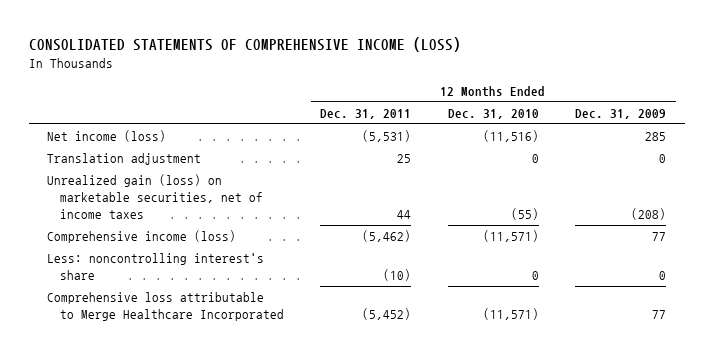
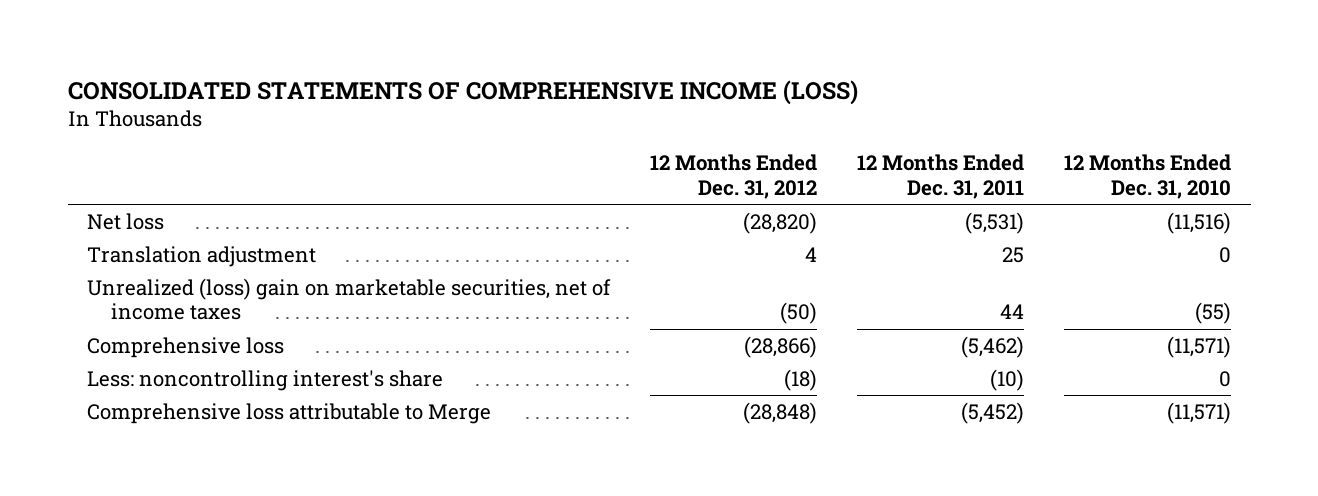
[575,109,667,120] Dec. 31, 2009 -> none
none -> [650,154,818,200] 12 Months Ended Dec. 31, 2012
[46,130,166,143] Net income (loss) -> [87,212,165,230] Net loss
[46,174,263,220] Unrealized gain (loss) on marketable securities, net of income taxes -> [87,277,612,321] Unrealized (loss) gain on marketable securities, net of income taxes
[46,230,236,244] Comprehensive income (loss) -> [87,336,285,358] Comprehensive loss
[46,292,284,322] Comprehensive loss attributable to Merge Healthcare Incorporated -> [87,402,492,424] Comprehensive loss attributable to Merge

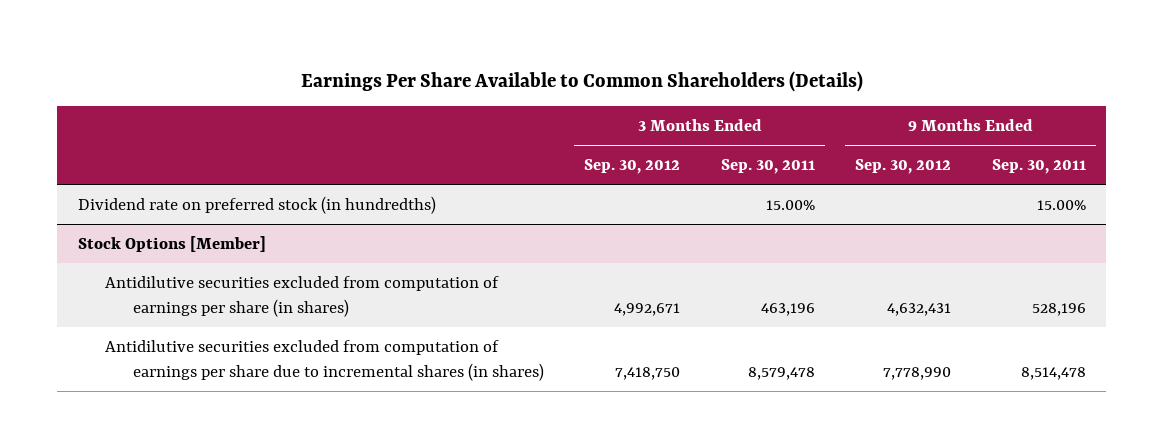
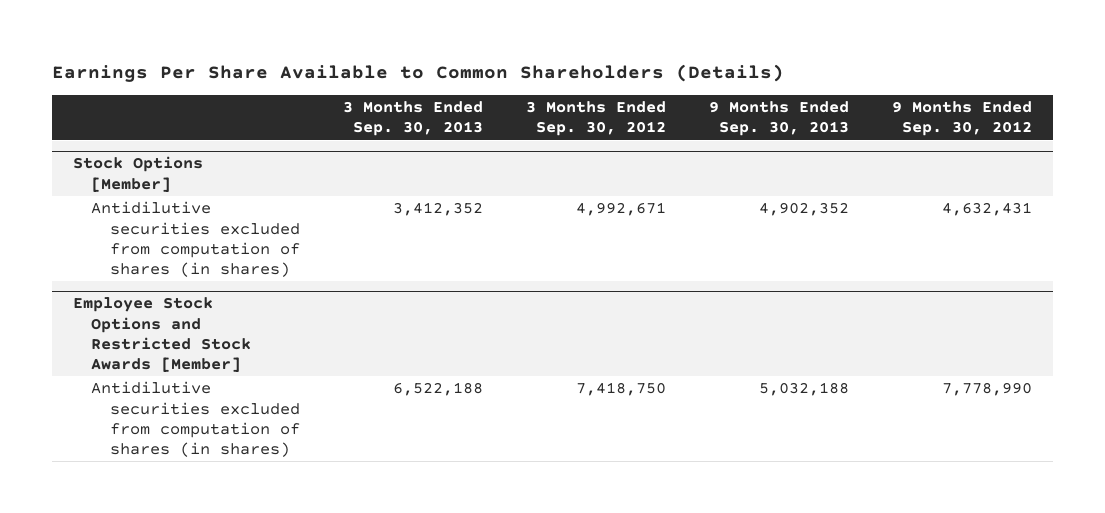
[720,159,815,175] Sep. 30, 2011 -> none
[991,159,1086,175] Sep. 30, 2011 -> none
none -> [342,101,483,137] 3 Months Ended Sep. 30, 2013
none -> [708,101,849,137] 9 Months Ended Sep. 30, 2013
[77,195,436,214] Dividend rate on preferred stock (in hundredths) -> none
[105,275,500,317] Antidilutive securities excluded from computation of earnings per share (in shares) -> [91,201,300,277] Antidilutive securities excluded from computation of shares (in shares)
none -> [73,297,252,372] Employee Stock Options and Restricted Stock Awards [Member]
[105,339,545,381] Antidilutive securities excluded from computation of earnings per share due to incremental shares (in shares) -> [91,381,300,457] Antidilutive securities excluded from computation of shares (in shares)

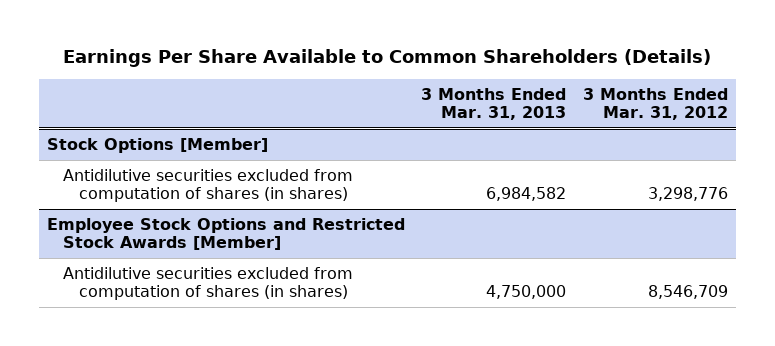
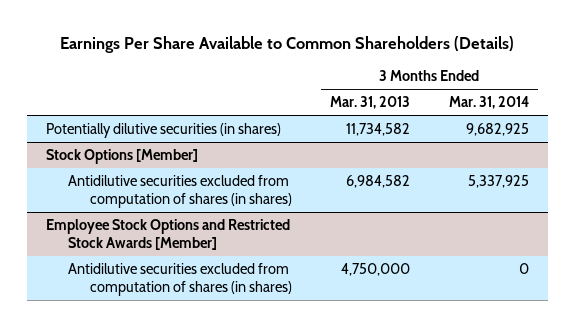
[582,87,728,121] 3 Months Ended Mar. 31, 2012 -> none
none -> [448,96,529,110] Mar. 31, 2014
none -> [45,122,281,138] Potentially dilutive securities (in shares)

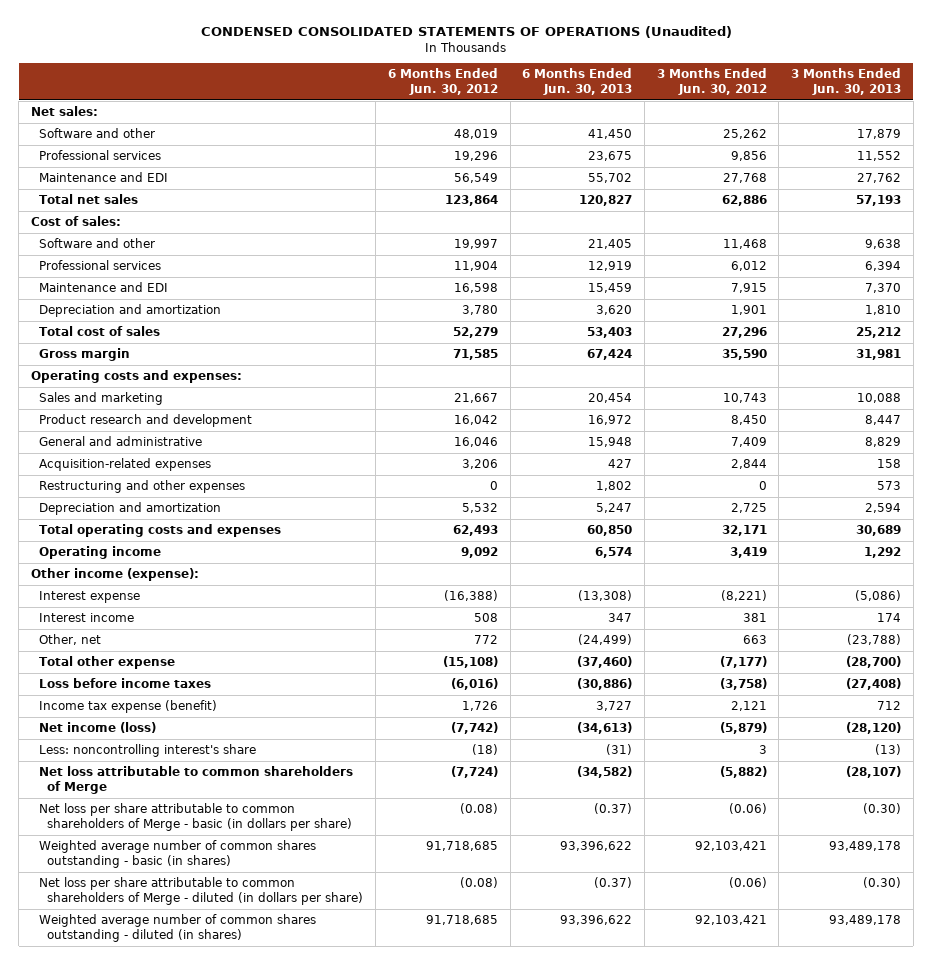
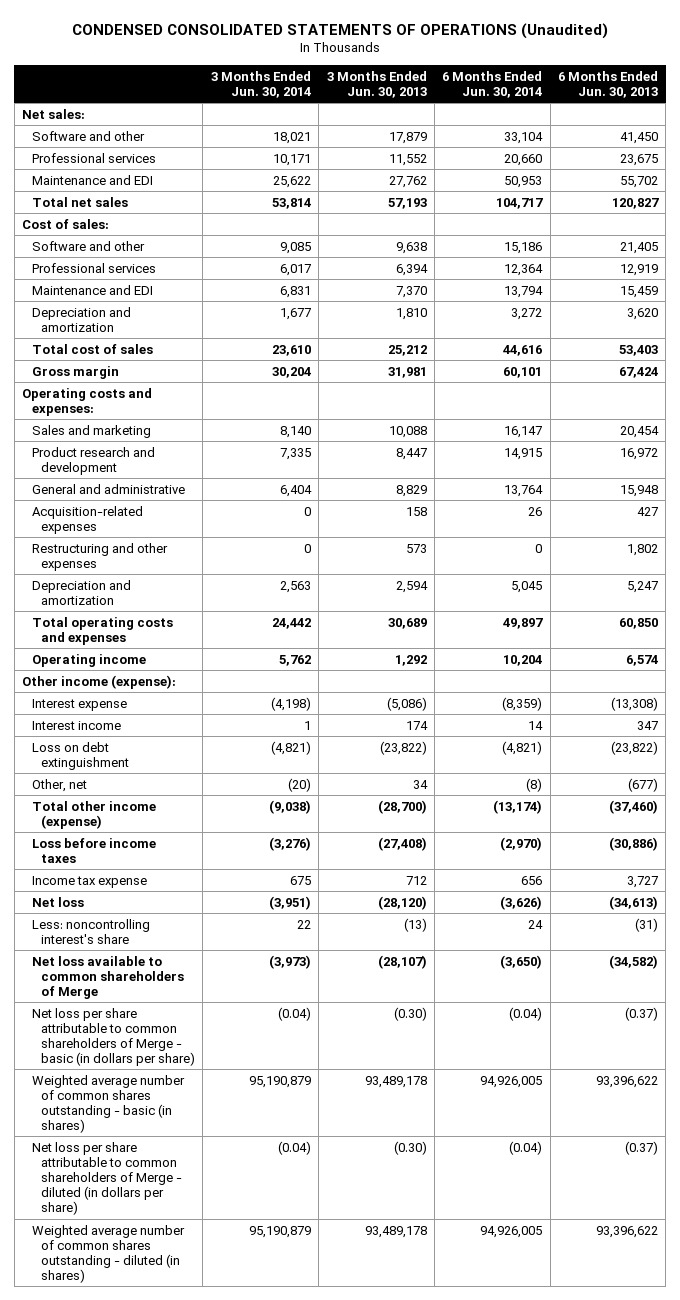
[387,68,498,95] 6 Months Ended Jun. 30, 2012 -> none
[656,68,767,95] 3 Months Ended Jun. 30, 2012 -> none
none -> [210,70,311,98] 3 Months Ended Jun. 30, 2014
none -> [442,70,543,98] 6 Months Ended Jun. 30, 2014
none -> [31,741,129,770] Loss on debt extinguishment
[578,634,633,646] (24,499) -> [628,777,659,792] (677)
[847,634,902,646] (23,788) -> [412,779,428,789] 34
[39,656,176,670] Total other expense -> [31,800,156,829] Total other income (expense)
[39,700,218,714] Income tax expense (benefit) -> [31,875,147,888] Income tax expense
[39,722,157,734] Net income (loss) -> [31,896,84,907] Net loss
[39,766,354,794] Net loss attributable to common shareholders of Merge -> [31,955,184,999] Net loss available to common shareholders of Merge

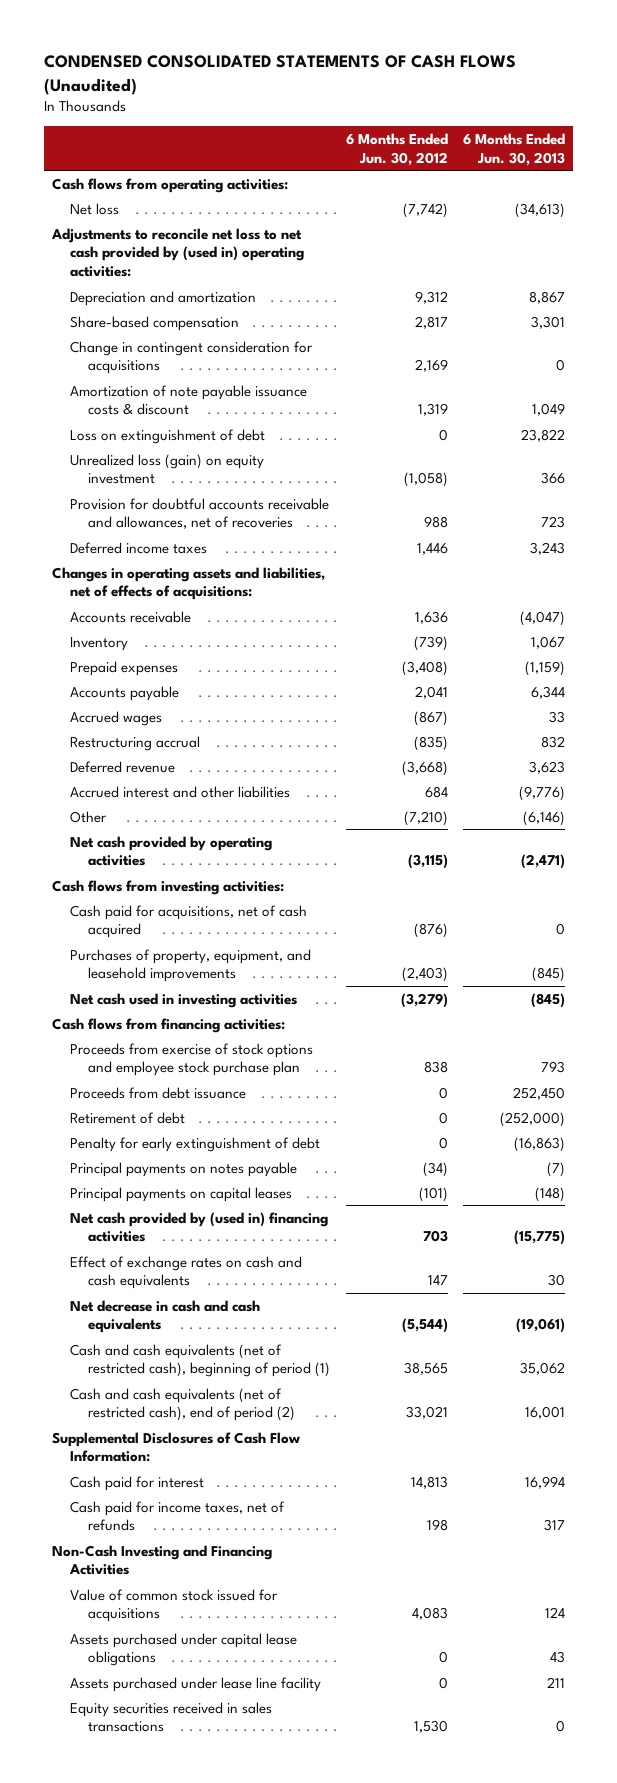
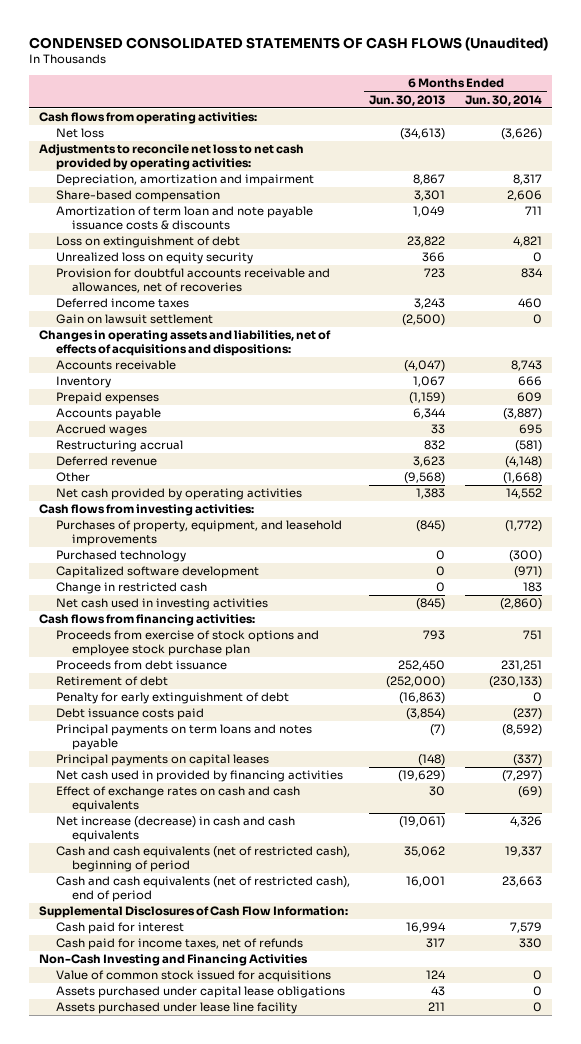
[345,132,448,166] 6 Months Ended Jun. 30, 2012 -> none
none -> [464,94,542,106] Jun. 30, 2014
[50,227,304,278] Adjustments to reconcile net loss to net cash provided by (used in) operating activities: -> [39,144,305,170] Adjustments to reconcile net loss to net cash provided by operating activities:
[69,290,256,306] Depreciation and amortization -> [55,174,314,187] Depreciation, amortization and impairment
[69,340,313,375] Change in contingent consideration for acquisitions -> none
[69,384,307,416] Amortization of note payable issuance costs & discount -> [55,206,313,230] Amortization of term loan and note payable issuance costs & discounts
[69,453,264,485] Unrealized loss (gain) on equity investment -> [55,252,253,265] Unrealized loss on equity security
none -> [55,314,213,325] Gain on lawsuit settlement
[51,566,325,601] Changes in operating assets and liabilities, net of effects of acquisitions: -> [39,330,332,356] Changes in operating assets and liabilities, net of effects of acquisitions and dispositions:
[69,785,290,798] Accrued interest and other liabilities -> none
[523,810,566,826] (6,146) -> [404,472,446,485] (9,568)
[521,854,566,870] (2,471) -> [416,488,446,500] 1,383
[69,904,307,939] Cash paid for acquisitions, net of cash acquired -> none
none -> [55,550,186,563] Purchased technology
none -> [55,566,259,579] Capitalized software development
none -> [55,582,207,595] Change in restricted cash
none -> [55,708,204,721] Debt issuance costs paid
[69,1161,297,1177] Principal payments on notes payable -> [55,724,312,750] Principal payments on term loans and notes payable
[69,1211,328,1243] Net cash provided by (used in) financing activities -> [55,770,343,783] Net cash used in provided by financing activities
[514,1230,566,1246] (15,775) -> [398,770,446,783] (19,629)
[69,1299,260,1334] Net decrease in cash and cash equivalents -> [55,816,295,842] Net increase (decrease) in cash and cash equivalents
[69,1343,330,1378] Cash and cash equivalents (net of restricted cash), beginning of period (1) -> [55,846,350,872] Cash and cash equivalents (net of restricted cash), beginning of period
[69,1387,295,1422] Cash and cash equivalents (net of restricted cash), end of period (2) -> [55,876,350,902] Cash and cash equivalents (net of restricted cash), end of period
[69,1701,272,1733] Equity securities received in sales transactions -> none

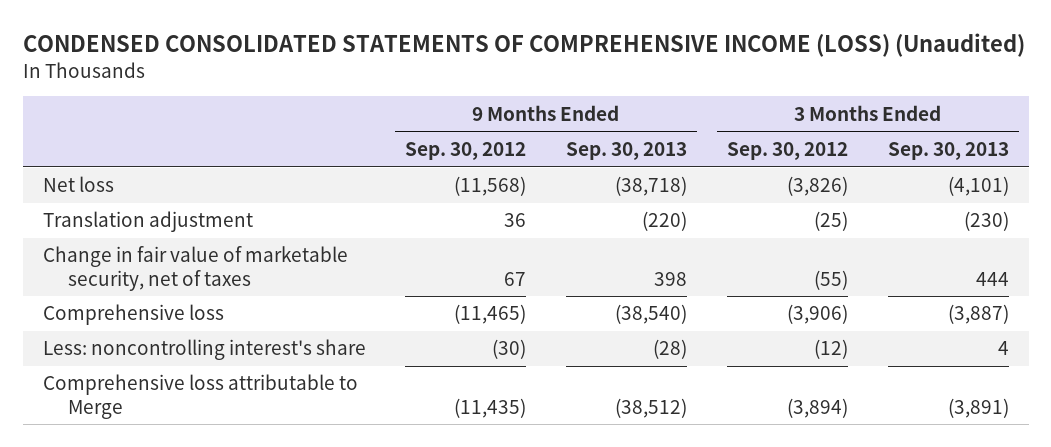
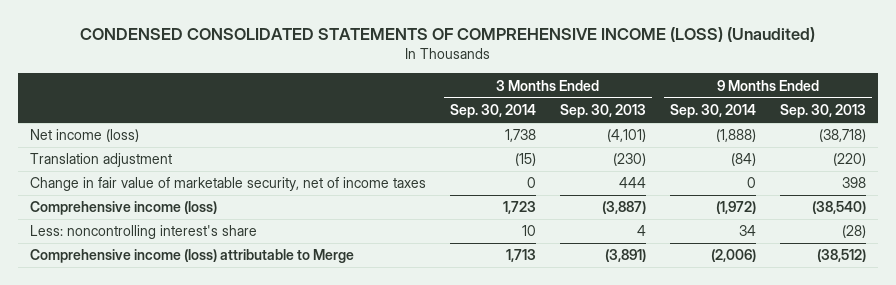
[405,141,527,160] Sep. 30, 2012 -> none
[727,141,849,160] Sep. 30, 2012 -> none
none -> [449,104,536,119] Sep. 30, 2014
none -> [669,104,756,119] Sep. 30, 2014
[42,176,114,193] Net loss -> [29,129,139,143] Net income (loss)
[42,246,348,291] Change in fair value of marketable security, net of taxes -> [29,177,426,192] Change in fair value of marketable security, net of income taxes
[42,304,224,326] Comprehensive loss -> [29,201,217,216] Comprehensive income (loss)
[42,374,358,419] Comprehensive loss attributable to Merge -> [29,249,354,264] Comprehensive income (loss) attributable to Merge

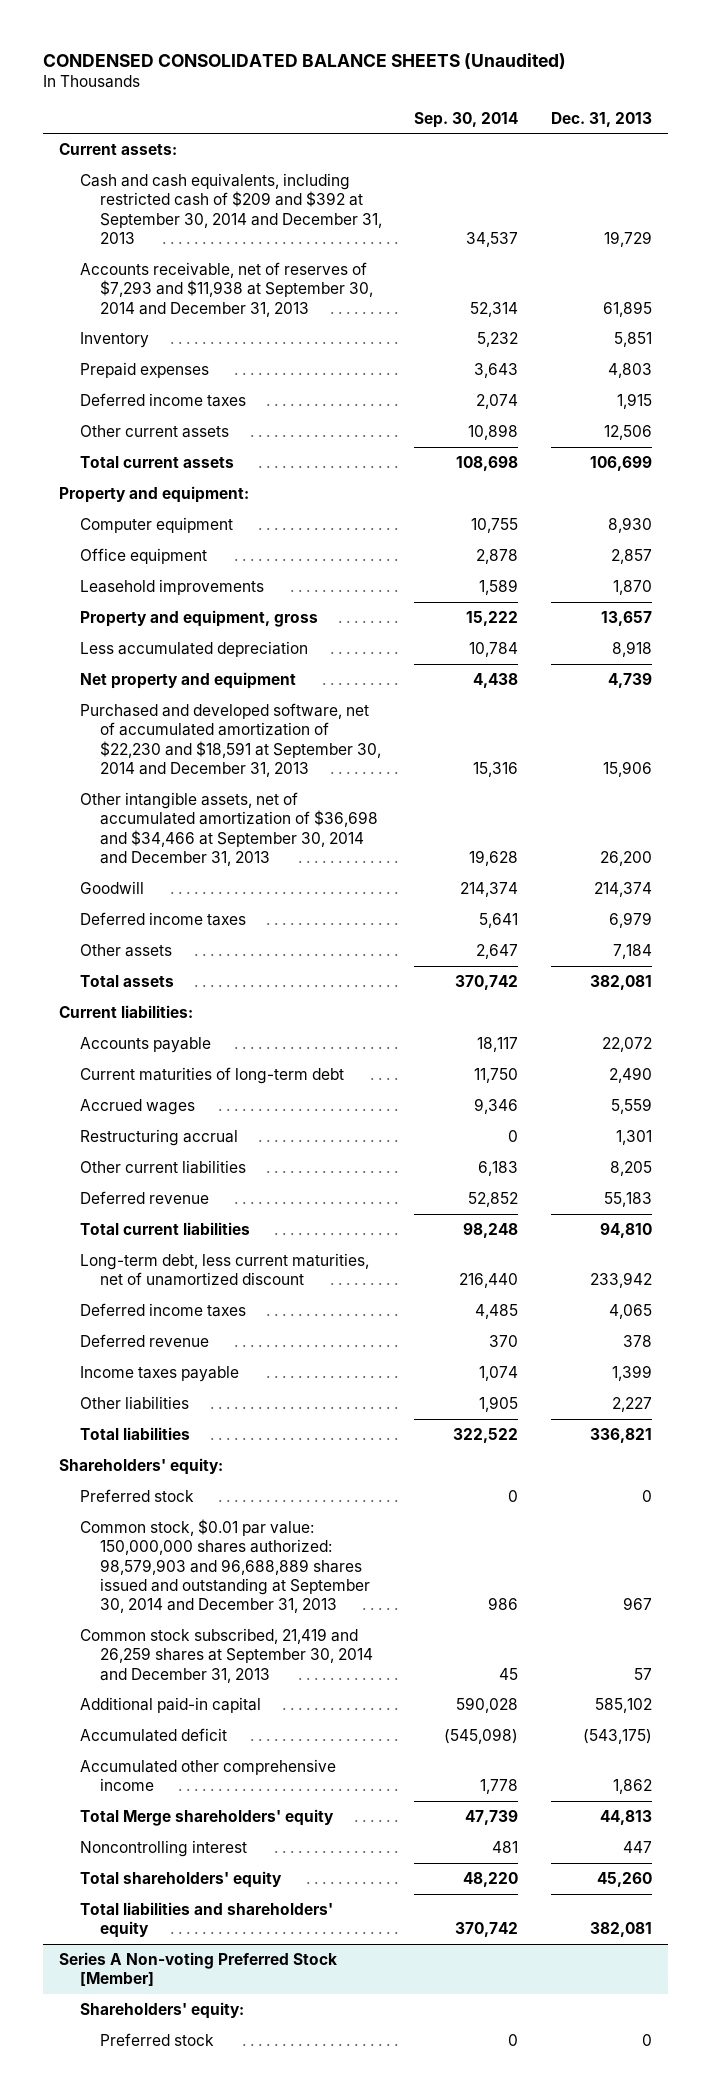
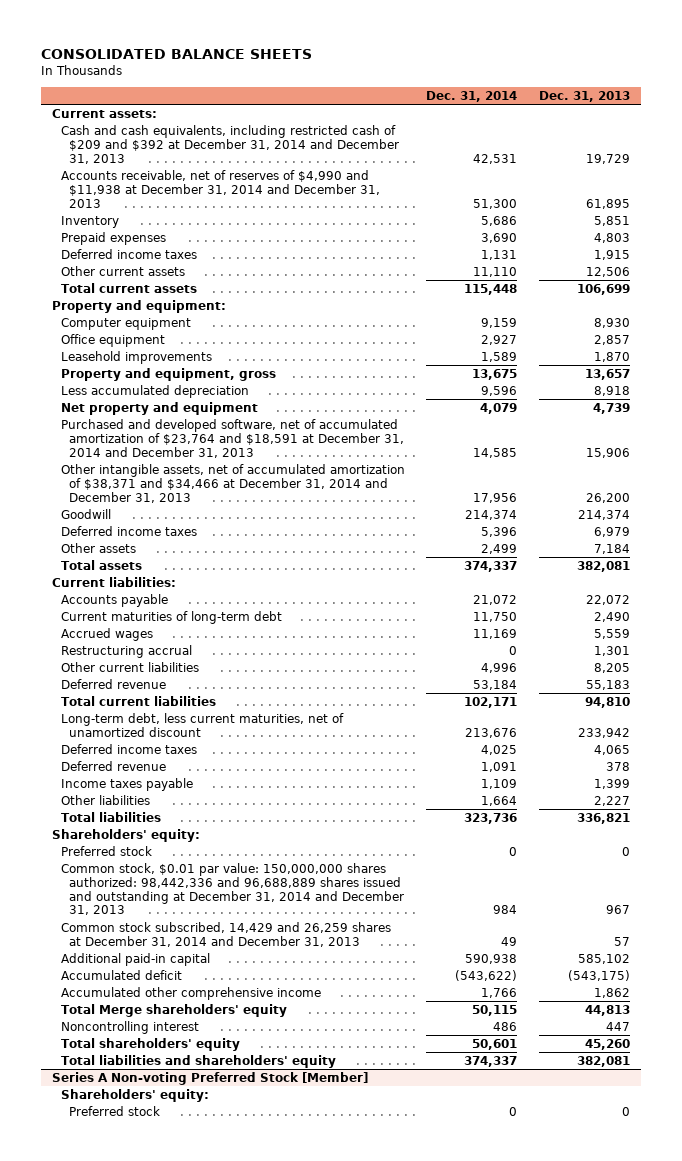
[43,52,567,69] CONDENSED CONSOLIDATED BALANCE SHEETS (Unaudited) -> [40,49,312,60] CONSOLIDATED BALANCE SHEETS
[414,111,519,128] Sep. 30, 2014 -> none
none -> [426,91,518,103] Dec. 31, 2014
[79,172,383,244] Cash and cash equivalents, including restricted cash of $209 and $392 at September 30, 2014 and December 31, 2013 -> [60,124,400,164] Cash and cash equivalents, including restricted cash of $209 and $392 at December 31, 2014 and December 31, 2013
[79,261,374,317] Accounts receivable, net of reserves of $7,293 and $11,938 at September 30, 2014 and December 31, 2013 -> [60,169,381,208] Accounts receivable, net of reserves of $4,990 and $11,938 at December 31, 2014 and December 31, 2013
[79,702,382,777] Purchased and developed software, net of accumulated amortization of $22,230 and $18,591 at September 30, 2014 and December 31, 2013 -> [60,418,405,458] Purchased and developed software, net of accumulated amortization of $23,764 and $18,591 at December 31, 2014 and December 31, 2013
[79,791,379,866] Other intangible assets, net of accumulated amortization of $36,698 and $34,466 at September 30, 2014 and December 31, 2013 -> [60,463,405,503] Other intangible assets, net of accumulated amortization of $38,371 and $34,466 at December 31, 2014 and December 31, 2013
[79,1518,371,1614] Common stock, $0.01 par value: 150,000,000 shares authorized: 98,579,903 and 96,688,889 shares issued and outstanding at September 30, 2014 and December 31, 2013 -> [60,862,405,916] Common stock, $0.01 par value: 150,000,000 shares authorized: 98,442,336 and 96,688,889 shares issued and outstanding at December 31, 2014 and December 31, 2013
[79,1627,374,1683] Common stock subscribed, 21,419 and 26,259 shares at September 30, 2014 and December 31, 2013 -> [60,921,391,947] Common stock subscribed, 14,429 and 26,259 shares at December 31, 2014 and December 31, 2013

